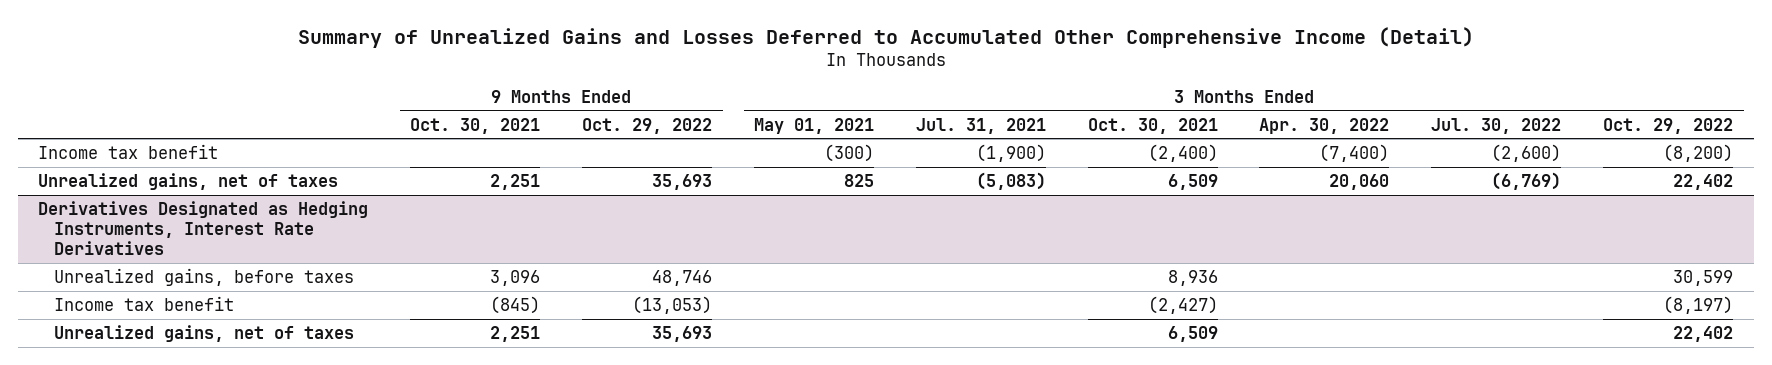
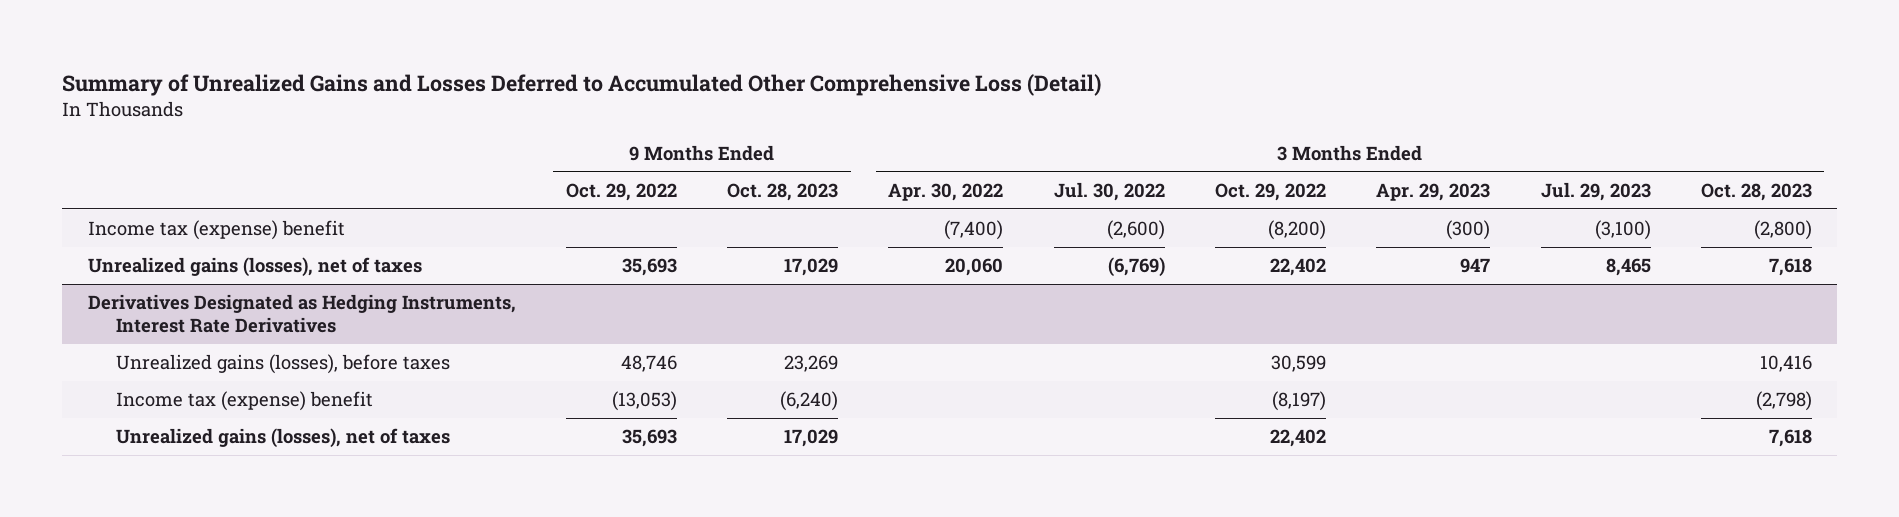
[297,26,1474,48] Summary of Unrealized Gains and Losses Deferred to Accumulated Other Comprehensive Income (Detail) -> [62,74,1102,97] Summary of Unrealized Gains and Losses Deferred to Accumulated Other Comprehensive Loss (Detail)
[410,117,541,134] Oct. 30, 2021 -> none
[753,117,874,134] May 01, 2021 -> none
[915,117,1046,134] Jul. 31, 2021 -> none
[1087,117,1218,134] Oct. 30, 2021 -> none
none -> [727,182,839,201] Oct. 28, 2023
none -> [1376,182,1491,201] Apr. 29, 2023
none -> [1540,181,1651,201] Jul. 29, 2023
none -> [1700,182,1812,201] Oct. 28, 2023
[38,143,219,159] Income tax benefit -> [87,220,345,241] Income tax (expense) benefit
[38,172,339,190] Unrealized gains, net of taxes -> [87,257,422,278] Unrealized gains (losses), net of taxes
[53,267,354,286] Unrealized gains, before taxes -> [115,354,450,375] Unrealized gains (losses), before taxes
[53,295,234,311] Income tax benefit -> [115,391,373,412] Income tax (expense) benefit
[53,324,354,342] Unrealized gains, net of taxes -> [115,428,450,449] Unrealized gains (losses), net of taxes

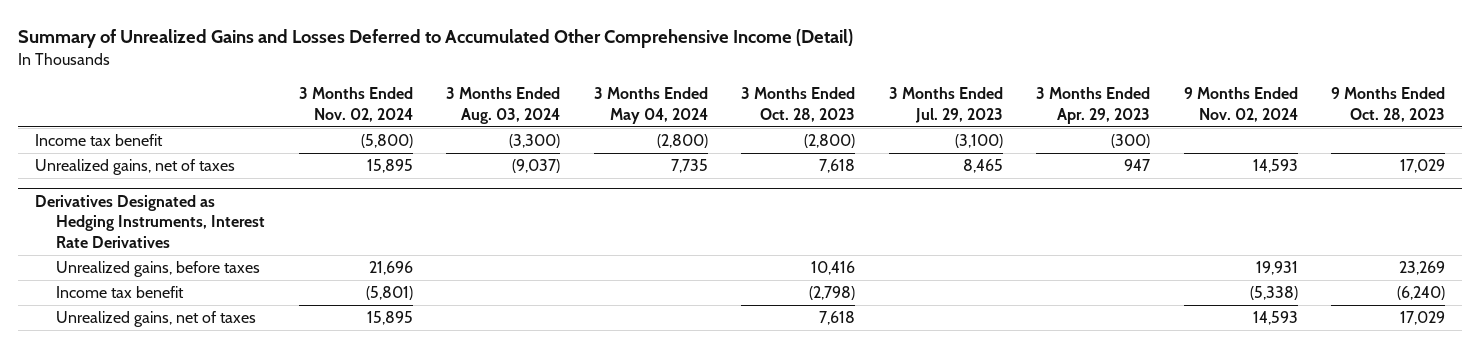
[62,74,1102,97] Summary of Unrealized Gains and Losses Deferred to Accumulated Other Comprehensive Loss (Detail) -> [18,29,854,49] Summary of Unrealized Gains and Losses Deferred to Accumulated Other Comprehensive Income (Detail)
[565,182,677,201] Oct. 29, 2022 -> none
[888,182,1004,201] Apr. 30, 2022 -> none
[1053,181,1165,201] Jul. 30, 2022 -> none
[1214,182,1326,201] Oct. 29, 2022 -> none
none -> [298,86,413,122] 3 Months Ended Nov. 02, 2024
none -> [446,86,561,124] 3 Months Ended Aug. 03, 2024
none -> [593,86,708,124] 3 Months Ended May 04, 2024
none -> [1183,86,1298,122] 9 Months Ended Nov. 02, 2024
[87,220,345,241] Income tax (expense) benefit -> [35,134,164,147] Income tax benefit
[87,257,422,278] Unrealized gains (losses), net of taxes -> [35,159,236,176] Unrealized gains, net of taxes
[115,354,450,375] Unrealized gains (losses), before taxes -> [56,261,261,278] Unrealized gains, before taxes
[115,391,373,412] Income tax (expense) benefit -> [56,286,185,299] Income tax benefit
[115,428,450,449] Unrealized gains (losses), net of taxes -> [56,311,257,328] Unrealized gains, net of taxes

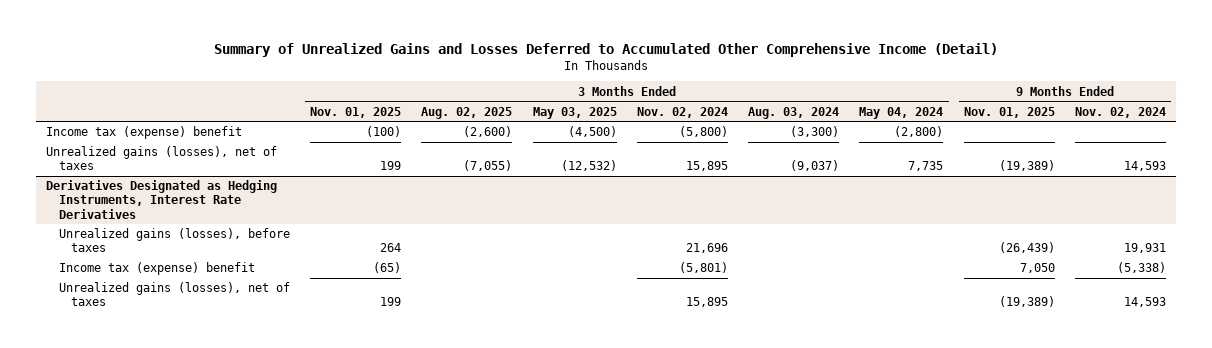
[741,86,856,122] 3 Months Ended Oct. 28, 2023 -> none
[888,86,1003,123] 3 Months Ended Jul. 29, 2023 -> none
[1036,86,1151,124] 3 Months Ended Apr. 29, 2023 -> none
[1330,86,1445,122] 9 Months Ended Oct. 28, 2023 -> none
none -> [310,106,402,118] Nov. 01, 2025
none -> [421,106,513,119] Aug. 02, 2025
none -> [532,106,617,119] May 03, 2025
none -> [963,106,1055,118] Nov. 01, 2025
[35,134,164,147] Income tax benefit -> [46,126,243,140] Income tax (expense) benefit
[35,159,236,176] Unrealized gains, net of taxes -> [46,146,278,171] Unrealized gains (losses), net of taxes
[56,261,261,278] Unrealized gains, before taxes -> [58,228,290,253] Unrealized gains (losses), before taxes
[56,286,185,299] Income tax benefit -> [58,262,255,276] Income tax (expense) benefit
[56,311,257,328] Unrealized gains, net of taxes -> [58,282,290,307] Unrealized gains (losses), net of taxes

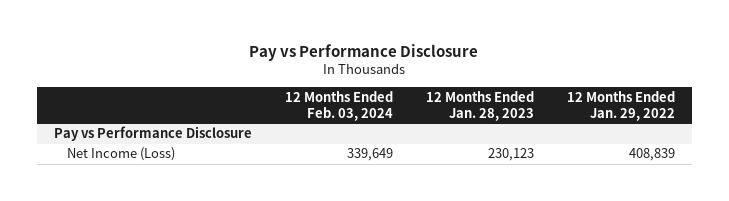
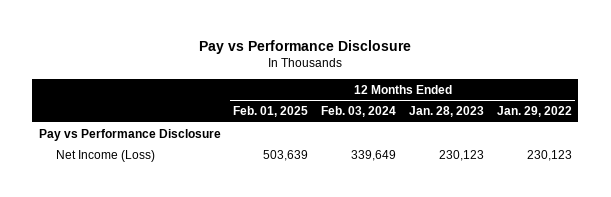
none -> [233,106,309,118] Feb. 01, 2025
[629,148,676,162] 408,839 -> [527,149,573,161] 230,123

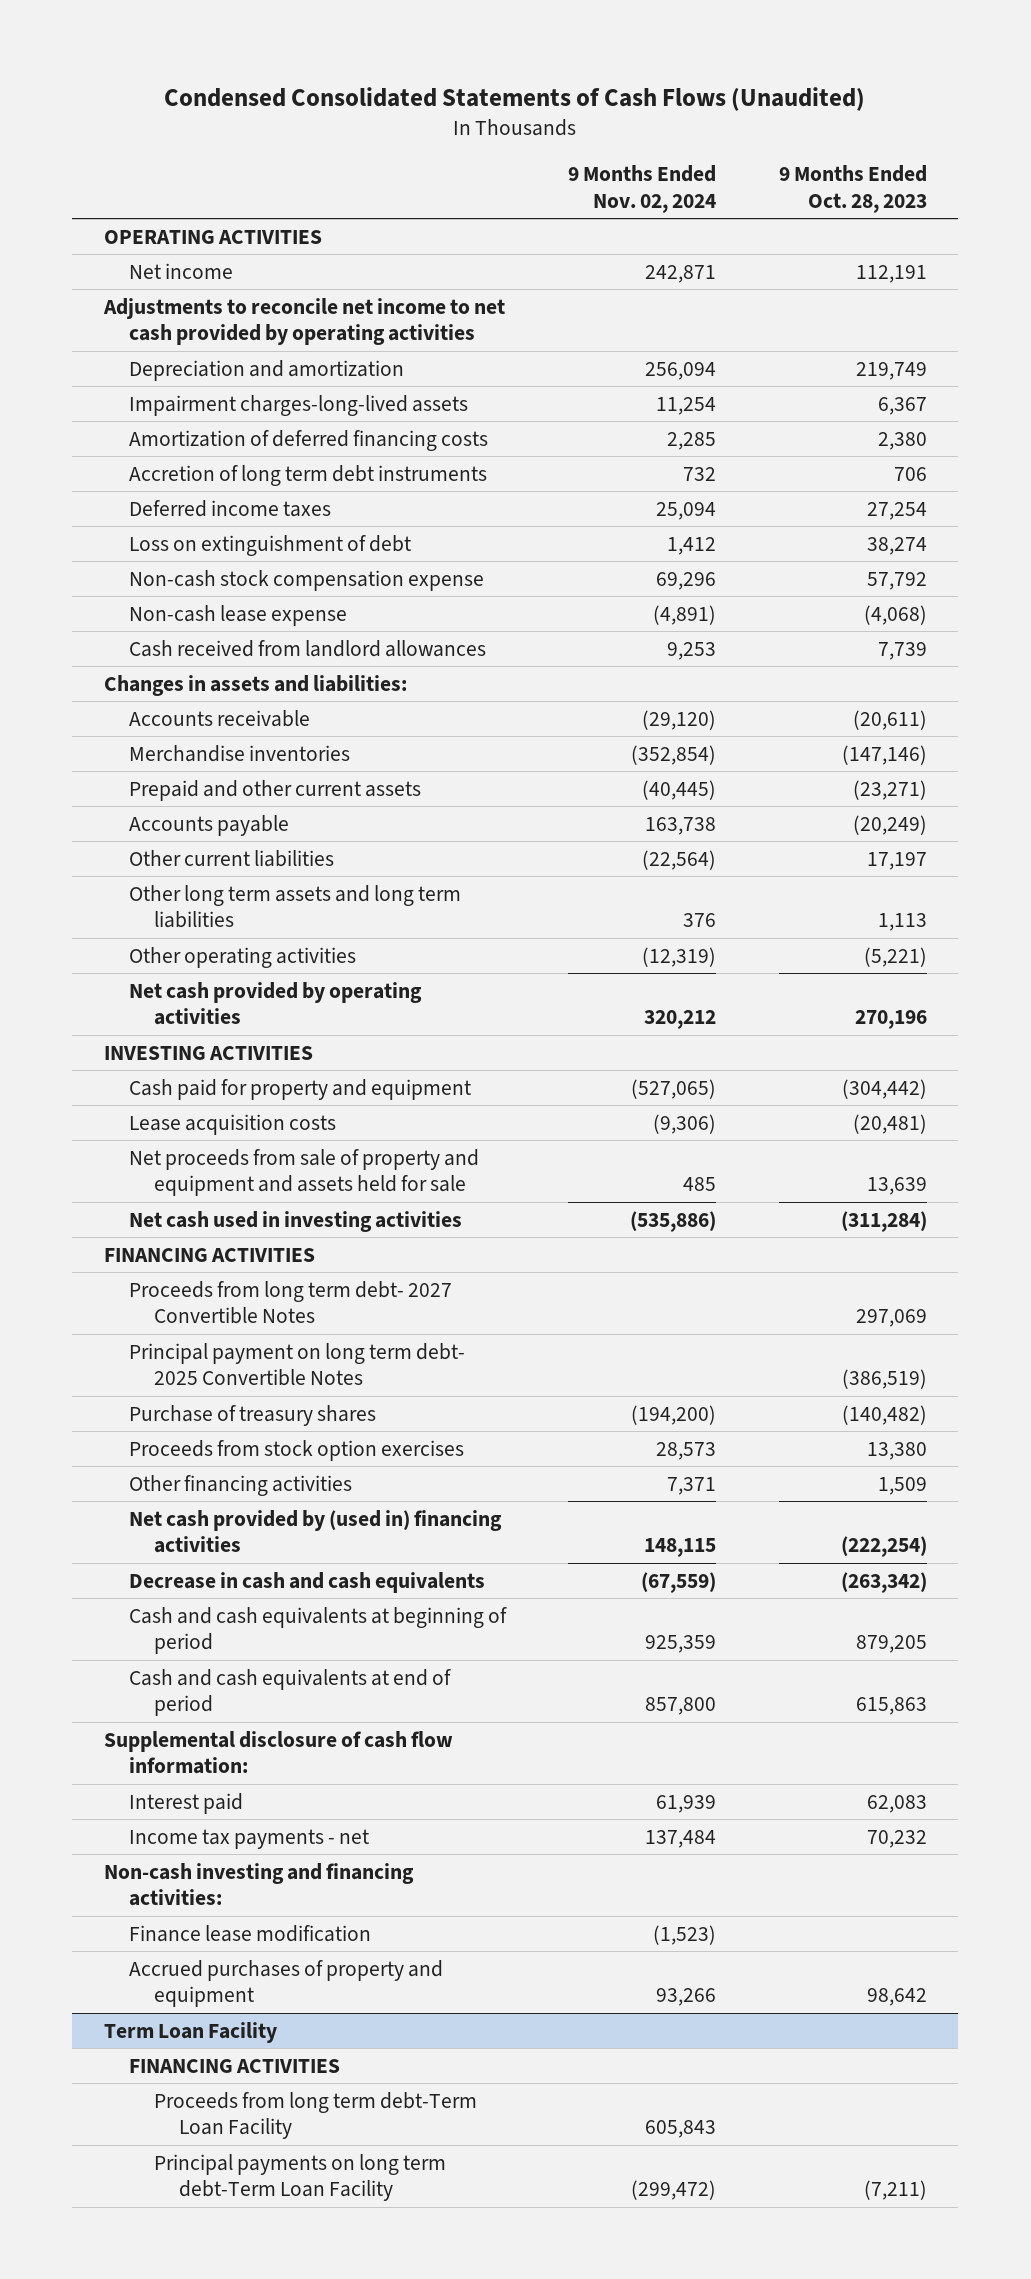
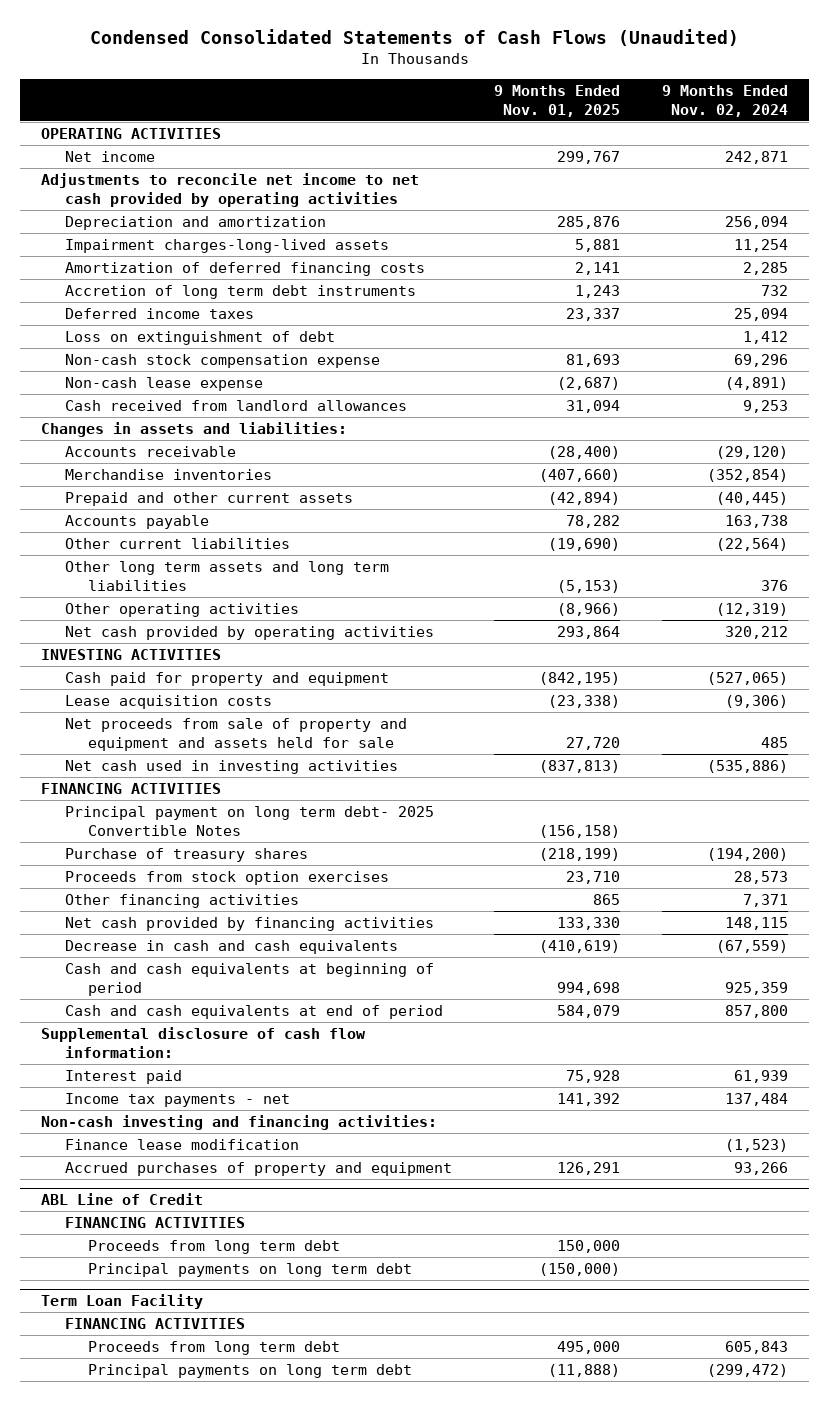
[779,165,928,213] 9 Months Ended Oct. 28, 2023 -> none
none -> [493,84,620,117] 9 Months Ended Nov. 01, 2025
[128,1280,452,1325] Proceeds from long term debt- 2027 Convertible Notes -> none
[128,1509,502,1554] Net cash provided by (used in) financing activities -> [64,916,434,931] Net cash provided by financing activities
none -> [41,1193,204,1206] ABL Line of Credit
none -> [64,1216,245,1228] FINANCING ACTIVITIES
none -> [87,1239,340,1254] Proceeds from long term debt
none -> [87,1262,412,1277] Principal payments on long term debt
[153,2091,477,2140] Proceeds from long term debt-Term Loan Facility -> [87,1340,340,1355] Proceeds from long term debt
[153,2153,446,2202] Principal payments on long term debt-Term Loan Facility -> [87,1363,412,1378] Principal payments on long term debt

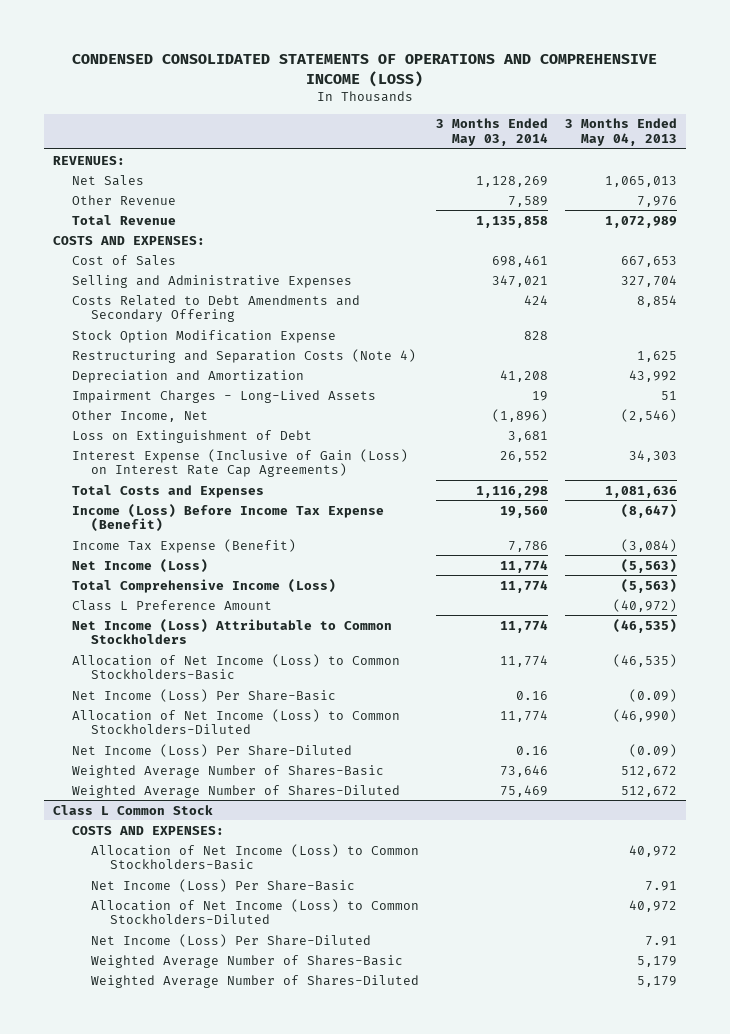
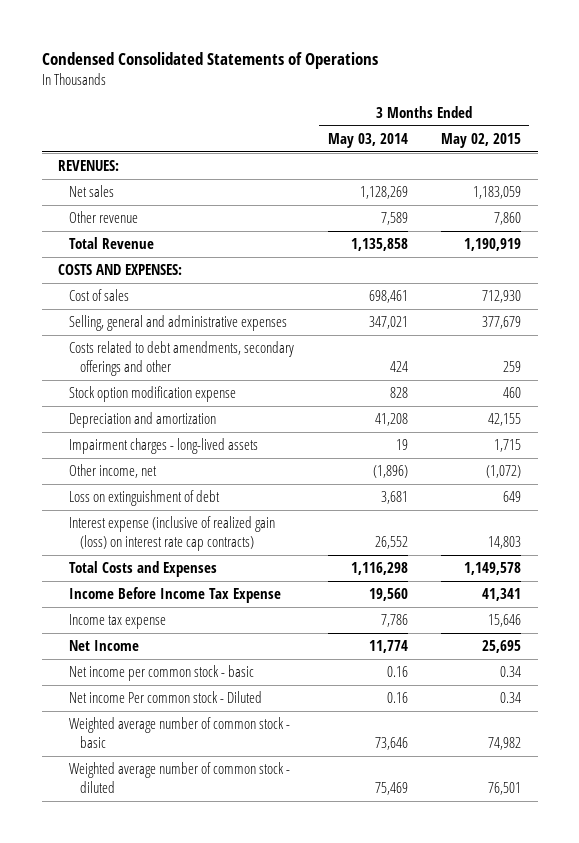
[72,53,658,87] CONDENSED CONSOLIDATED STATEMENTS OF OPERATIONS AND COMPREHENSIVE INCOME (LOSS) -> [41,51,378,69] Condensed Consolidated Statements of Operations
[565,118,678,146] 3 Months Ended May 04, 2013 -> none
none -> [440,132,521,148] May 02, 2015
[71,174,144,186] Net Sales -> [69,185,115,198] Net sales
[71,194,176,205] Other Revenue -> [69,211,139,224] Other revenue
[71,348,416,363] Restructuring and Separation Costs (Note 4) -> none
[71,254,176,266] Cost of Sales -> [69,289,130,302] Cost of sales
[71,274,352,288] Selling and Administrative Expenses -> [69,315,288,332] Selling, general and administrative expenses
[71,294,360,323] Costs Related to Debt Amendments and Secondary Offering -> [69,341,295,376] Costs related to debt amendments, secondary offerings and other
[71,329,336,343] Stock Option Modification Expense -> [69,386,237,403] Stock option modification expense
[71,369,304,383] Depreciation and Amortization -> [69,412,217,429] Depreciation and amortization
[71,389,376,403] Impairment Charges - Long-Lived Assets -> [69,438,259,455] Impairment charges - long-lived assets
[71,409,208,422] Other Income, Net -> [69,464,158,479] Other income, net
[71,429,312,443] Loss on Extinguishment of Debt -> [69,490,221,507] Loss on extinguishment of debt
[71,448,408,478] Interest Expense (Inclusive of Gain (Loss) on Interest Rate Cap Agreements) -> [69,516,276,551] Interest expense (inclusive of realized gain (loss) on interest rate cap contracts)
[71,578,336,593] Total Comprehensive Income (Loss) -> none
[71,599,272,611] Class L Preference Amount -> none
[71,618,392,645] Net Income (Loss) Attributable to Common Stockholders -> none
[71,653,400,681] Allocation of Net Income (Loss) to Common Stockholders-Basic -> none
[71,708,400,735] Allocation of Net Income (Loss) to Common Stockholders-Diluted -> none
[52,804,213,815] Class L Common Stock -> none
[71,825,224,835] COSTS AND EXPENSES: -> none
[90,843,419,871] Allocation of Net Income (Loss) to Common Stockholders-Basic -> none
[90,878,355,892] Net Income (Loss) Per Share-Basic -> none
[90,898,419,925] Allocation of Net Income (Loss) to Common Stockholders-Diluted -> none
[90,933,371,947] Net Income (Loss) Per Share-Diluted -> none
[90,954,403,968] Weighted Average Number of Shares-Basic -> none
[90,974,419,988] Weighted Average Number of Shares-Diluted -> none
[71,503,384,533] Income (Loss) Before Income Tax Expense (Benefit) -> [69,587,282,604] Income Before Income Tax Expense
[71,538,296,553] Income Tax Expense (Benefit) -> [69,614,167,630] Income tax expense
[71,558,208,573] Net Income (Loss) -> [69,640,140,652] Net Income
[71,688,336,702] Net Income (Loss) Per Share-Basic -> [69,665,255,682] Net income per common stock - basic
[71,743,352,757] Net Income (Loss) Per Share-Diluted -> [69,691,263,704] Net income Per common stock - Diluted
[71,764,384,778] Weighted Average Number of Shares-Basic -> [69,717,291,748] Weighted average number of common stock - basic
[71,784,400,798] Weighted Average Number of Shares-Diluted -> [69,762,291,793] Weighted average number of common stock - diluted

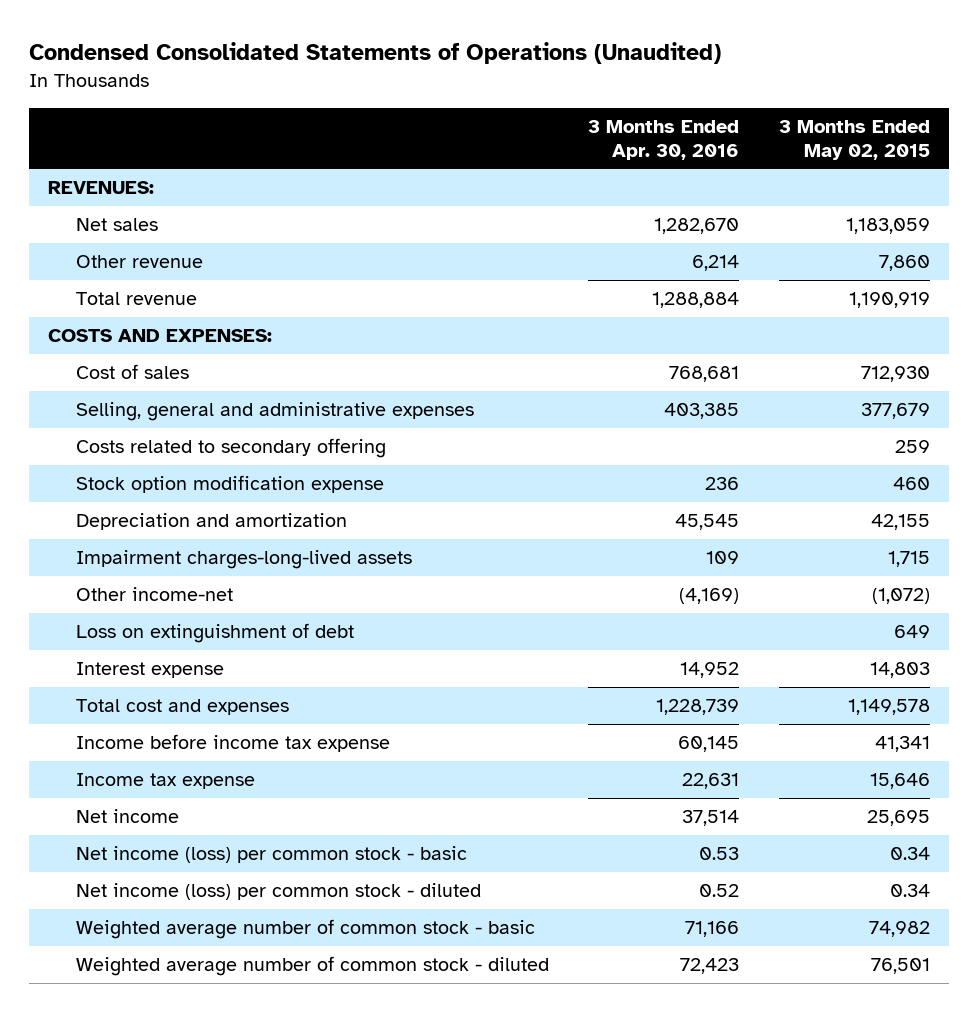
[41,51,378,69] Condensed Consolidated Statements of Operations -> [28,42,721,65] Condensed Consolidated Statements of Operations (Unaudited)
[327,132,408,148] May 03, 2014 -> none
none -> [588,120,740,160] 3 Months Ended Apr. 30, 2016
[69,237,155,250] Total Revenue -> [76,292,198,306] Total revenue
[69,341,295,376] Costs related to debt amendments, secondary offerings and other -> [76,438,387,459] Costs related to secondary offering
[69,438,259,455] Impairment charges - long-lived assets -> [76,550,413,570] Impairment charges-long-lived assets
[69,464,158,479] Other income, net -> [76,587,234,602] Other income-net
[69,516,276,551] Interest expense (inclusive of realized gain (loss) on interest rate cap contracts) -> [76,662,225,679] Interest expense
[69,561,218,578] Total Costs and Expenses -> [76,699,290,716] Total cost and expenses
[69,587,282,604] Income Before Income Tax Expense -> [76,734,391,753] Income before income tax expense
[69,640,140,652] Net Income -> [76,809,180,824] Net income
[69,665,255,682] Net income per common stock - basic -> [76,846,468,864] Net income (loss) per common stock - basic
[69,691,263,704] Net income Per common stock - Diluted -> [76,883,482,901] Net income (loss) per common stock - diluted

